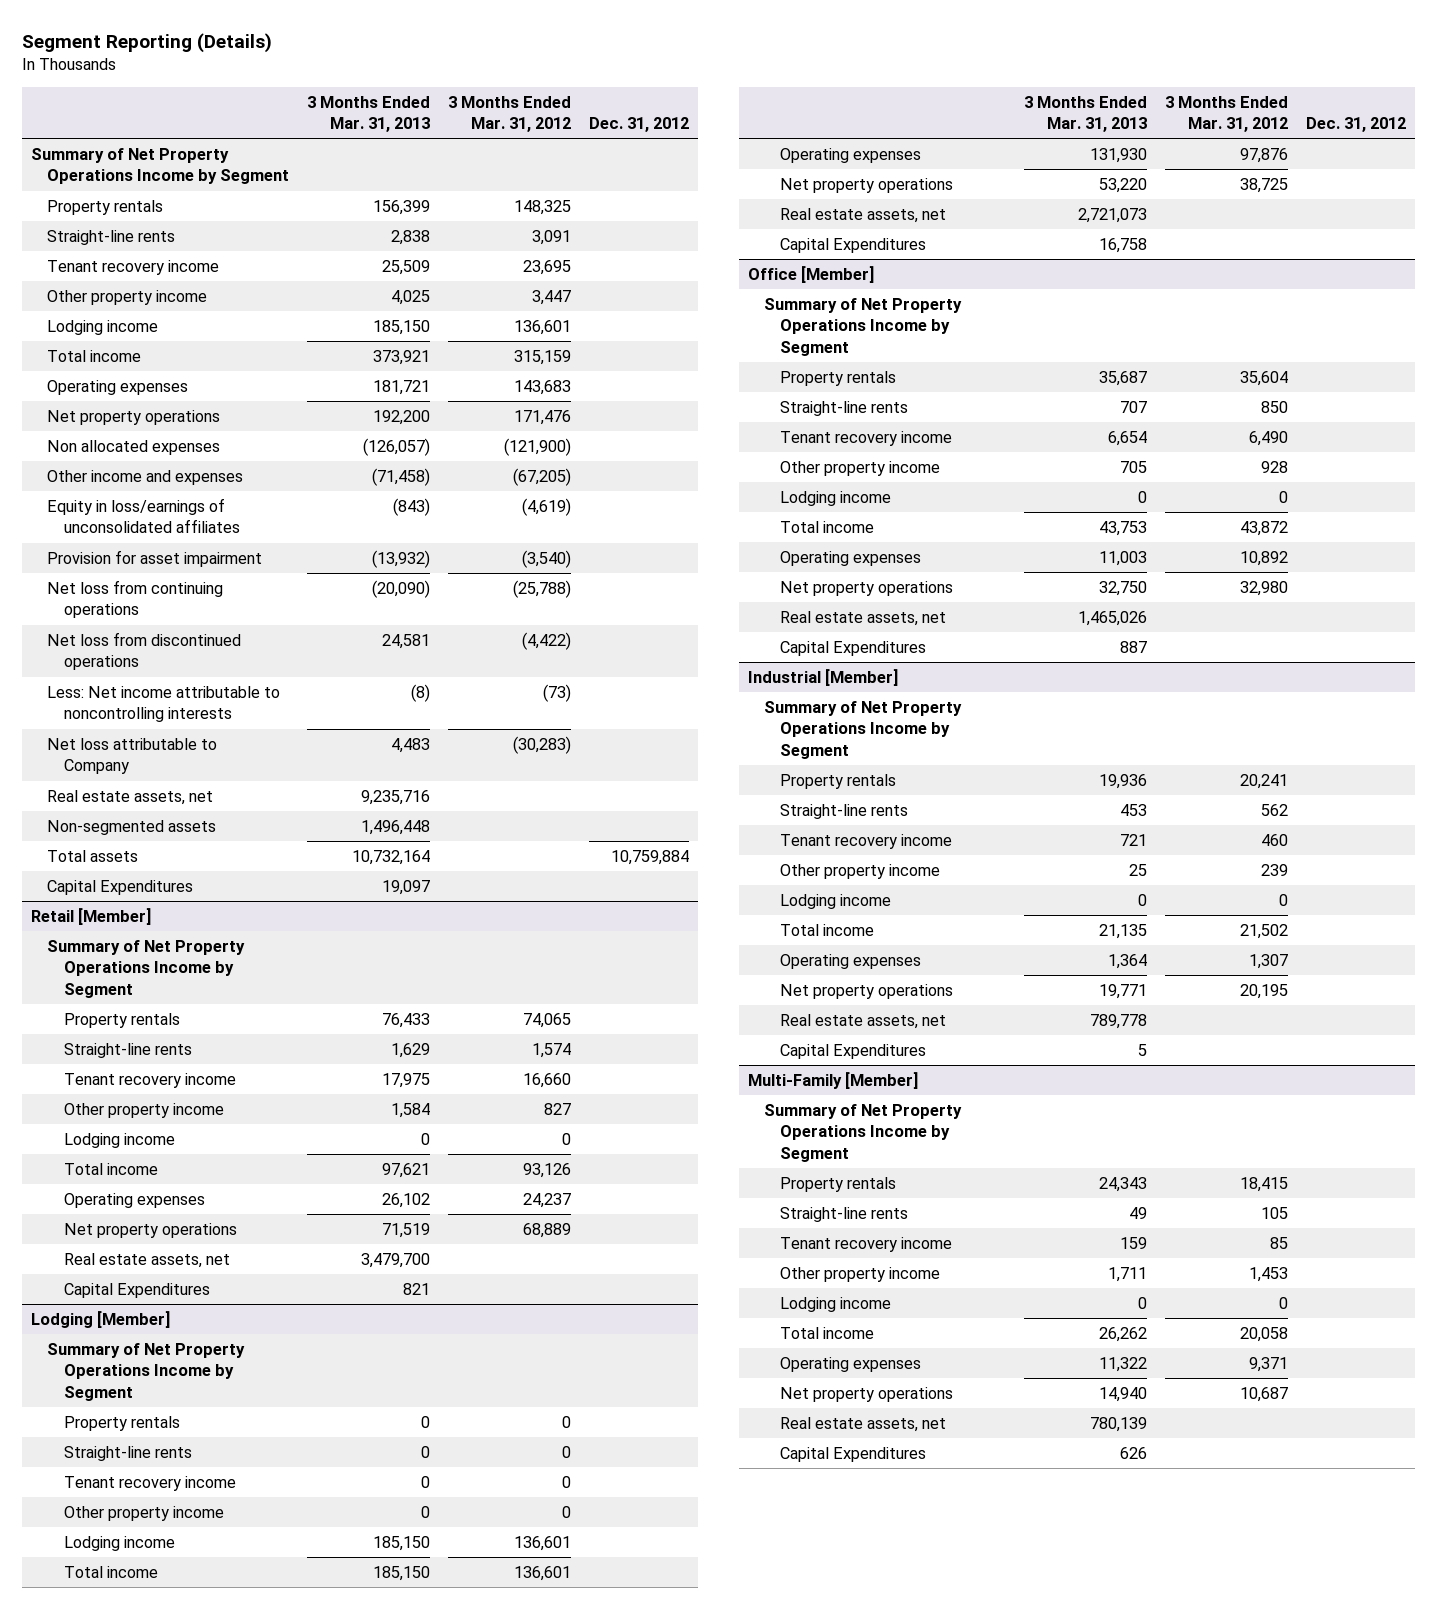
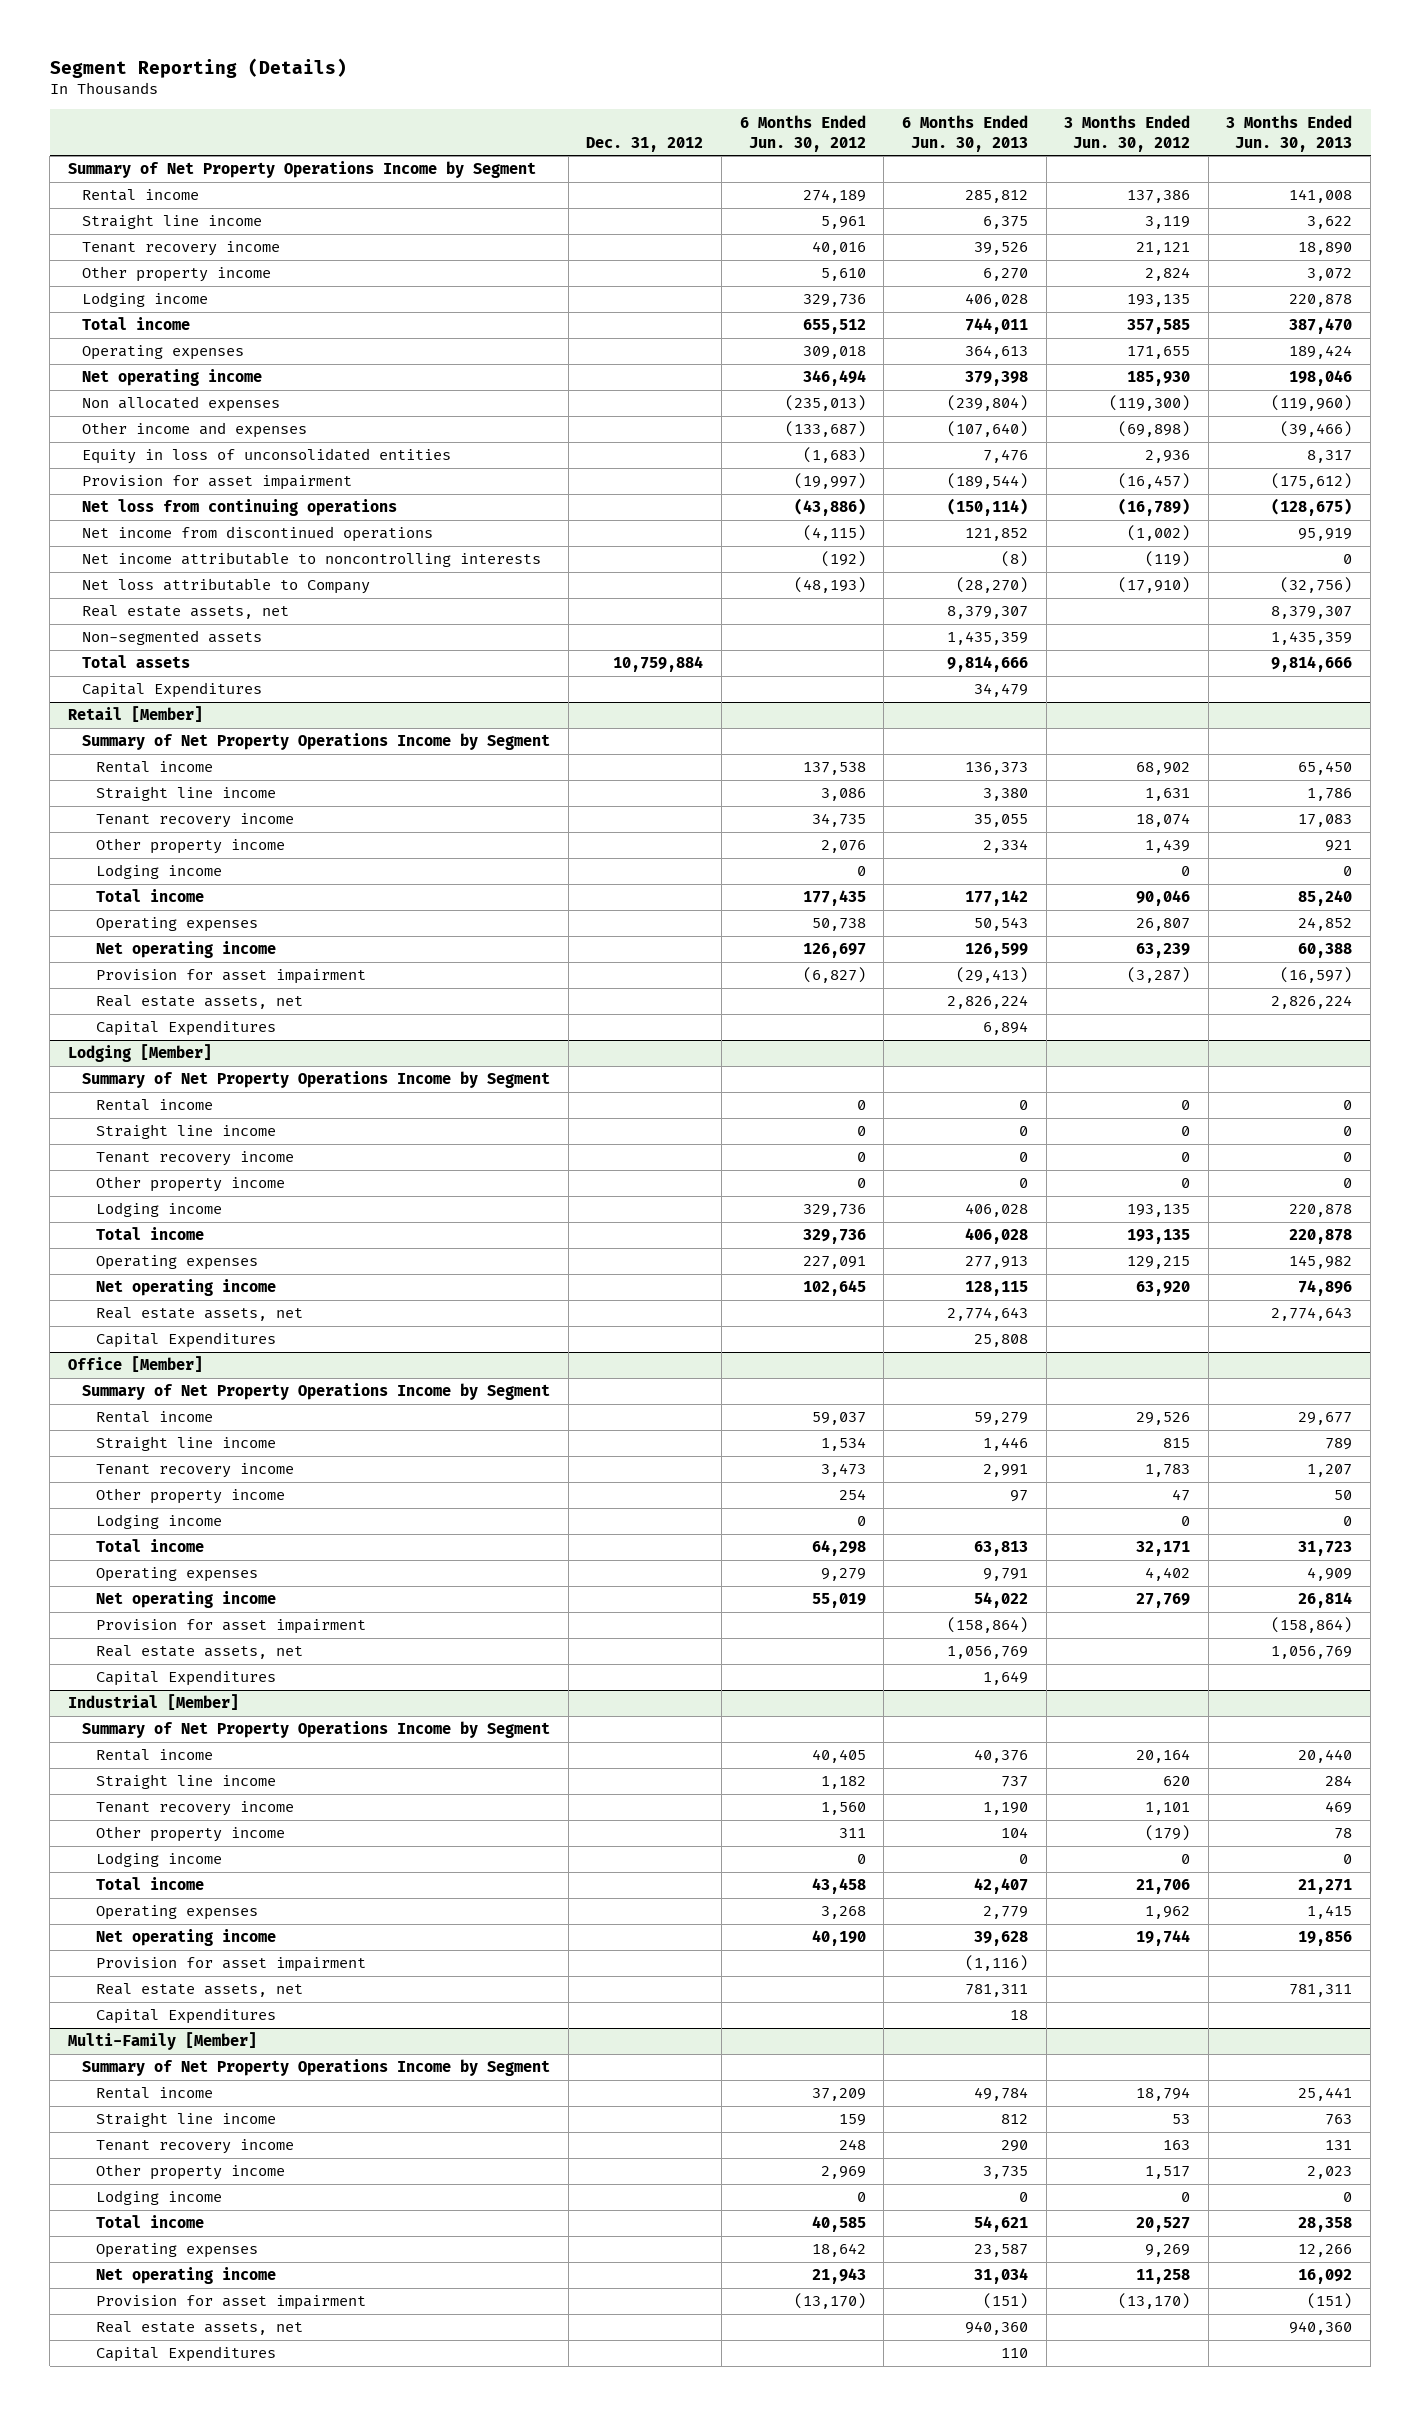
[307,95,431,133] 3 Months Ended Mar. 31, 2013 -> none
[448,95,572,133] 3 Months Ended Mar. 31, 2012 -> none
none -> [739,114,866,152] 6 Months Ended Jun. 30, 2012
none -> [901,114,1028,152] 6 Months Ended Jun. 30, 2013
none -> [1064,114,1191,152] 3 Months Ended Jun. 30, 2012
none -> [1226,114,1353,152] 3 Months Ended Jun. 30, 2013
[47,199,164,215] Property rentals -> [82,189,200,202] Rental income
[47,229,176,245] Straight-line rents -> [82,214,263,230] Straight line income
[47,409,221,425] Net property operations -> [82,369,263,387] Net operating income
[47,497,240,534] Equity in loss/earnings of unconsolidated affiliates -> [82,448,452,465] Equity in loss of unconsolidated entities
[47,631,242,671] Net loss from discontinued operations -> [82,526,434,543] Net income from discontinued operations
[47,685,281,723] Less: Net income attributable to noncontrolling interests -> [82,552,542,568] Net income attributable to noncontrolling interests
[63,1012,180,1028] Property rentals -> [96,761,214,774] Rental income
[63,1042,192,1058] Straight-line rents -> [96,786,277,802] Straight line income
[63,1222,237,1238] Net property operations -> [96,941,277,959] Net operating income
none -> [96,969,367,985] Provision for asset impairment
[63,1415,180,1431] Property rentals -> [96,1099,214,1112] Rental income
[63,1445,192,1461] Straight-line rents -> [96,1124,277,1140] Straight line income
[780,177,954,193] Net property operations -> [96,1279,277,1297] Net operating income
[780,370,897,386] Property rentals -> [96,1411,214,1424] Rental income
[780,400,909,416] Straight-line rents -> [96,1436,277,1452] Straight line income
[780,580,954,596] Net property operations -> [96,1591,277,1609] Net operating income
none -> [96,1619,367,1635] Provision for asset impairment
[780,773,897,789] Property rentals -> [96,1749,214,1762] Rental income
[780,803,909,819] Straight-line rents -> [96,1774,277,1790] Straight line income
[780,983,954,999] Net property operations -> [96,1929,277,1947] Net operating income
none -> [96,1957,367,1973] Provision for asset impairment
[780,1176,897,1192] Property rentals -> [96,2087,214,2100] Rental income
[780,1206,909,1222] Straight-line rents -> [96,2112,277,2128] Straight line income
[780,1386,954,1402] Net property operations -> [96,2267,277,2285] Net operating income
none -> [96,2295,367,2311] Provision for asset impairment

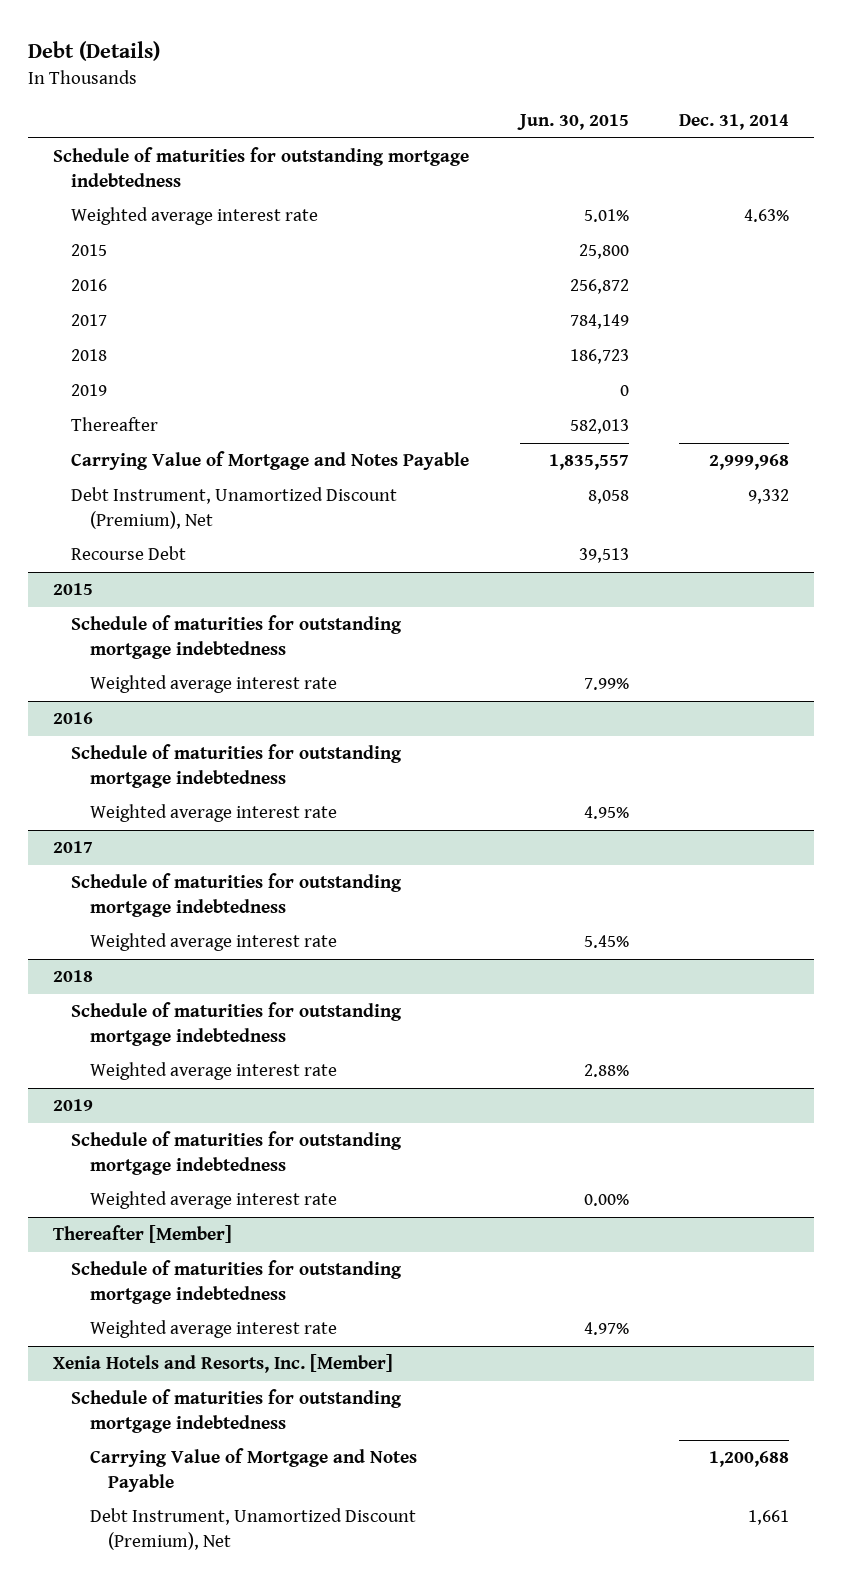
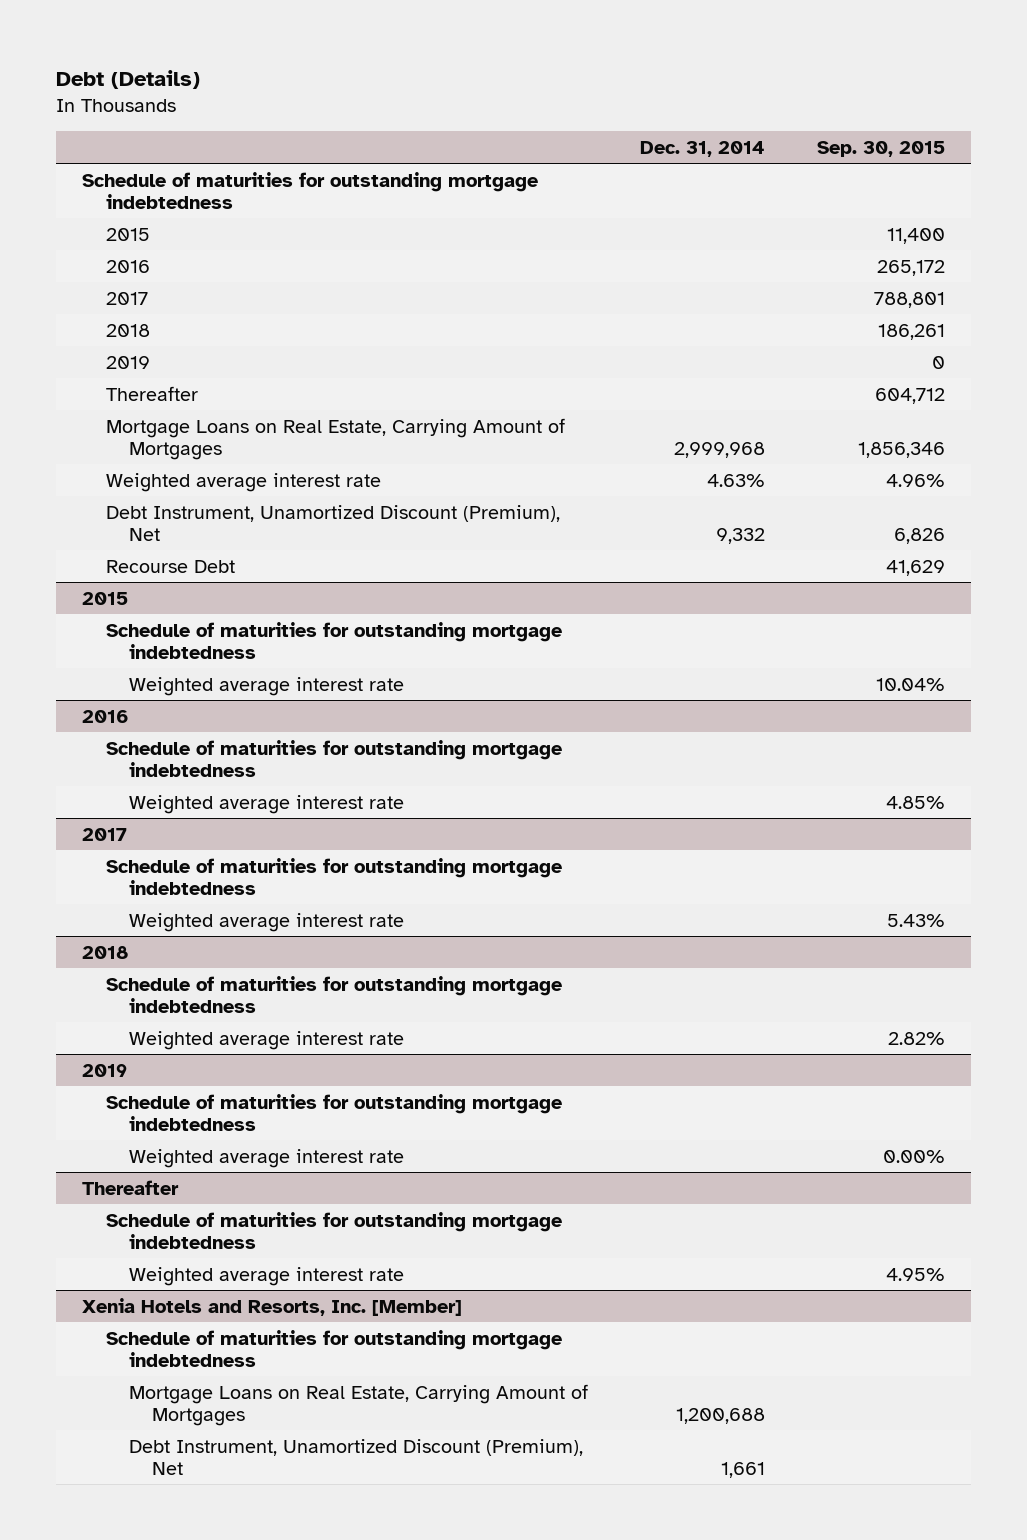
[516,114,629,131] Jun. 30, 2015 -> none
none -> [816,141,945,158] Sep. 30, 2015
[71,451,470,471] Carrying Value of Mortgage and Notes Payable -> [105,417,565,461] Mortgage Loans on Real Estate, Carrying Amount of Mortgages
[71,207,319,226] Weighted average interest rate -> [105,472,381,492] Weighted average interest rate
[53,1225,233,1244] Thereafter [Member] -> [82,1179,180,1195] Thereafter
[89,1448,417,1492] Carrying Value of Mortgage and Notes Payable -> [128,1383,588,1427] Mortgage Loans on Real Estate, Carrying Amount of Mortgages

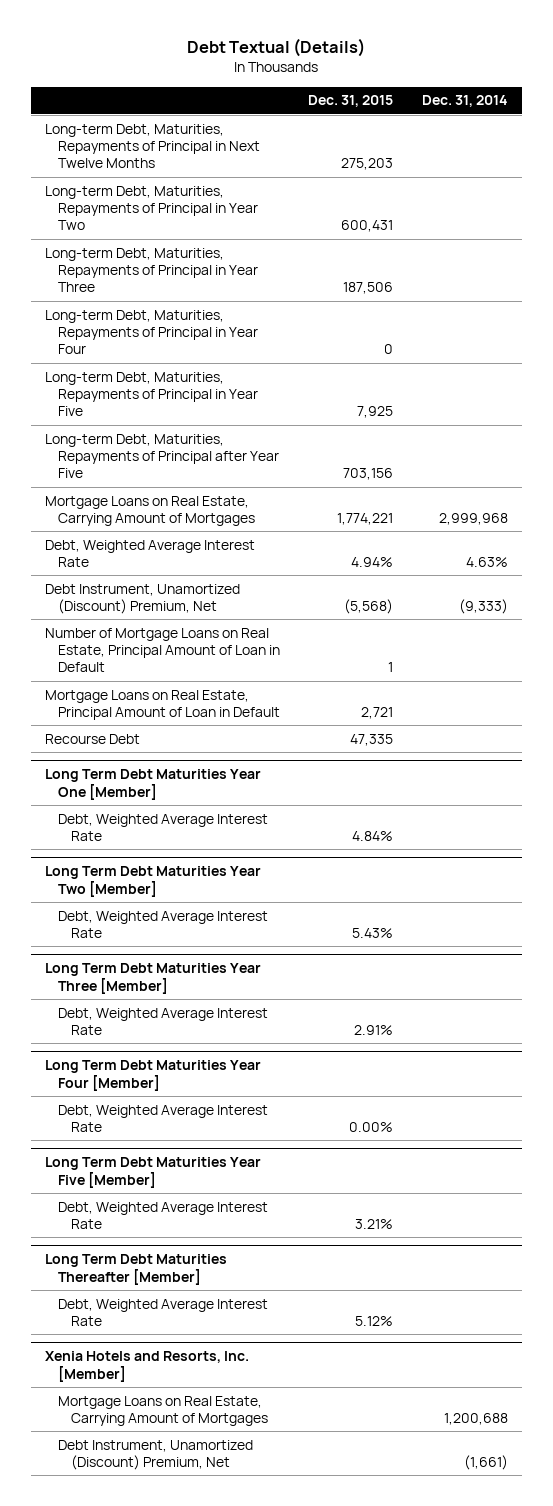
[56,70,201,90] Debt (Details) -> [187,38,366,58] Debt Textual (Details)
[816,141,945,158] Sep. 30, 2015 -> none
none -> [308,95,394,108] Dec. 31, 2015
[82,171,539,210] Schedule of maturities for outstanding mortgage indebtedness -> none
[105,227,150,241] 2015 -> [45,123,261,169] Long-term Debt, Maturities, Repayments of Principal in Next Twelve Months
[105,259,150,273] 2016 -> [45,185,259,231] Long-term Debt, Maturities, Repayments of Principal in Year Two
[105,291,148,305] 2017 -> [45,247,259,293] Long-term Debt, Maturities, Repayments of Principal in Year Three
[105,323,150,337] 2018 -> [45,309,259,355] Long-term Debt, Maturities, Repayments of Principal in Year Four
[105,355,150,369] 2019 -> [45,371,259,417] Long-term Debt, Maturities, Repayments of Principal in Year Five
[105,385,198,401] Thereafter -> [45,433,280,479] Long-term Debt, Maturities, Repayments of Principal after Year Five
[105,472,381,492] Weighted average interest rate -> [45,539,256,567] Debt, Weighted Average Interest Rate
[105,504,560,542] Debt Instrument, Unamortized Discount (Premium), Net -> [45,583,241,614] Debt Instrument, Unamortized (Discount) Premium, Net
[715,528,765,545] 9,332 -> [458,598,508,614] (9,333)
none -> [45,627,281,673] Number of Mortgage Loans on Real Estate, Principal Amount of Loan in Default
none -> [45,689,281,720] Mortgage Loans on Real Estate, Principal Amount of Loan in Default
[105,621,562,660] Schedule of maturities for outstanding mortgage indebtedness -> none
[105,739,562,778] Schedule of maturities for outstanding mortgage indebtedness -> none
[105,857,562,896] Schedule of maturities for outstanding mortgage indebtedness -> none
[105,975,562,1014] Schedule of maturities for outstanding mortgage indebtedness -> none
[105,1093,562,1132] Schedule of maturities for outstanding mortgage indebtedness -> none
[105,1211,562,1250] Schedule of maturities for outstanding mortgage indebtedness -> none
[82,591,129,605] 2015 -> [45,769,262,800] Long Term Debt Maturities Year One [Member]
[128,676,404,696] Weighted average interest rate -> [58,813,269,841] Debt, Weighted Average Interest Rate
[82,709,130,723] 2016 -> [45,866,262,897] Long Term Debt Maturities Year Two [Member]
[128,794,404,814] Weighted average interest rate -> [58,910,269,938] Debt, Weighted Average Interest Rate
[82,827,128,841] 2017 -> [45,963,262,994] Long Term Debt Maturities Year Three [Member]
[128,912,404,932] Weighted average interest rate -> [58,1007,269,1035] Debt, Weighted Average Interest Rate
[82,945,130,959] 2018 -> [45,1060,262,1091] Long Term Debt Maturities Year Four [Member]
[128,1030,404,1050] Weighted average interest rate -> [58,1104,269,1132] Debt, Weighted Average Interest Rate
[82,1063,128,1077] 2019 -> [45,1157,262,1188] Long Term Debt Maturities Year Five [Member]
[128,1148,404,1168] Weighted average interest rate -> [58,1201,269,1229] Debt, Weighted Average Interest Rate
[82,1179,180,1195] Thereafter -> [45,1254,228,1285] Long Term Debt Maturities Thereafter [Member]
[128,1266,404,1286] Weighted average interest rate -> [58,1298,269,1326] Debt, Weighted Average Interest Rate
[105,1329,562,1368] Schedule of maturities for outstanding mortgage indebtedness -> none
[128,1438,583,1476] Debt Instrument, Unamortized Discount (Premium), Net -> [58,1439,254,1470] Debt Instrument, Unamortized (Discount) Premium, Net
[720,1462,765,1479] 1,661 -> [463,1454,508,1470] (1,661)

